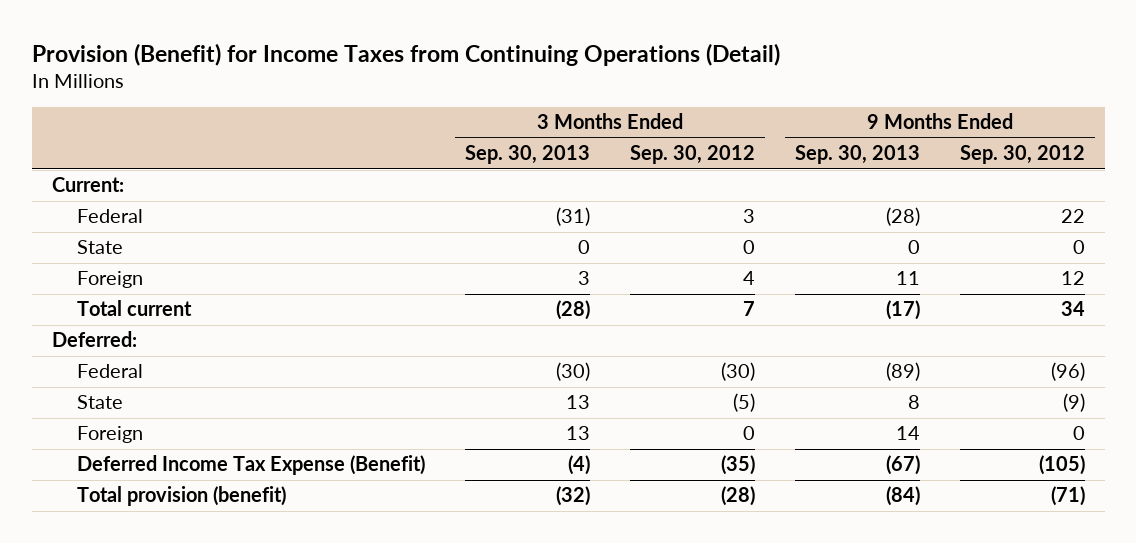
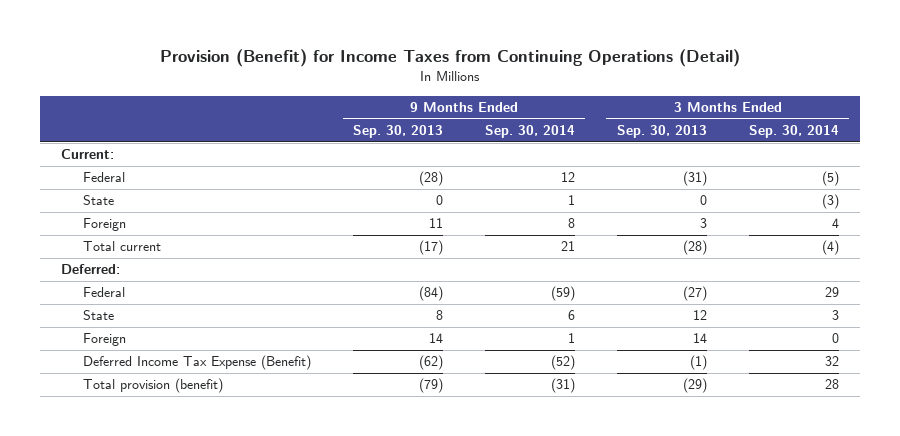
[630,145,756,165] Sep. 30, 2012 -> none
[959,145,1085,165] Sep. 30, 2012 -> none
none -> [484,125,575,139] Sep. 30, 2014
none -> [748,125,839,139] Sep. 30, 2014
[556,362,591,382] (30) -> [682,286,707,302] (27)
[885,362,920,382] (89) -> [418,286,443,302] (84)
[566,395,591,410] 13 -> [692,310,707,321] 12
[566,426,591,441] 13 -> [692,333,707,344] 14
[568,455,591,476] (4) -> [689,355,707,371] (1)
[885,455,920,476] (67) -> [418,355,443,371] (62)
[556,486,591,507] (32) -> [682,378,707,394] (29)
[885,486,920,507] (84) -> [418,378,443,394] (79)

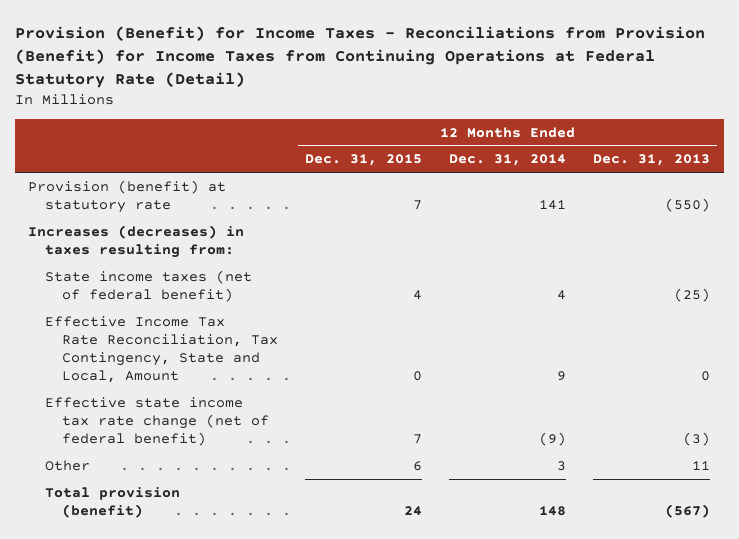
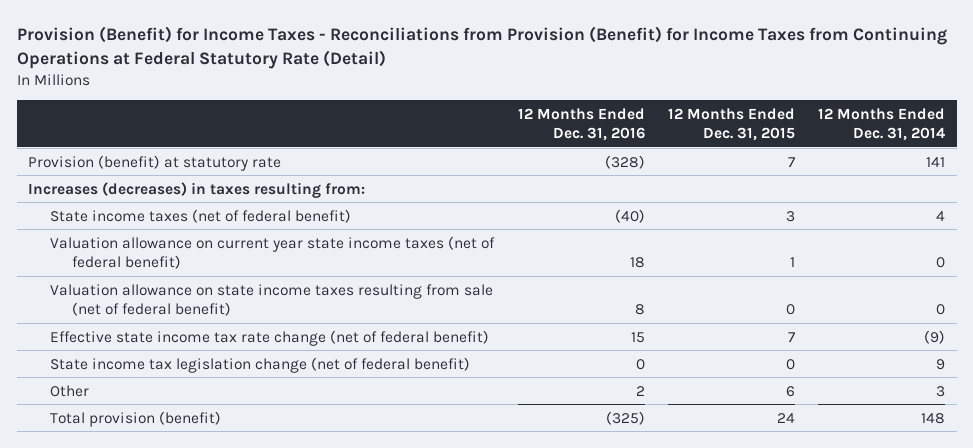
[593,154,711,167] Dec. 31, 2013 -> none
none -> [517,107,645,141] 12 Months Ended Dec. 31, 2016
[45,315,278,383] Effective Income Tax Rate Reconciliation, Tax Contingency, State and Local, Amount -> none
[413,289,423,300] 4 -> [785,210,795,222] 3
none -> [50,235,496,269] Valuation allowance on current year state income taxes (net of federal benefit)
none -> [50,283,494,316] Valuation allowance on state income taxes resulting from sale (net of federal benefit)
none -> [50,356,471,373] State income tax legislation change (net of federal benefit)

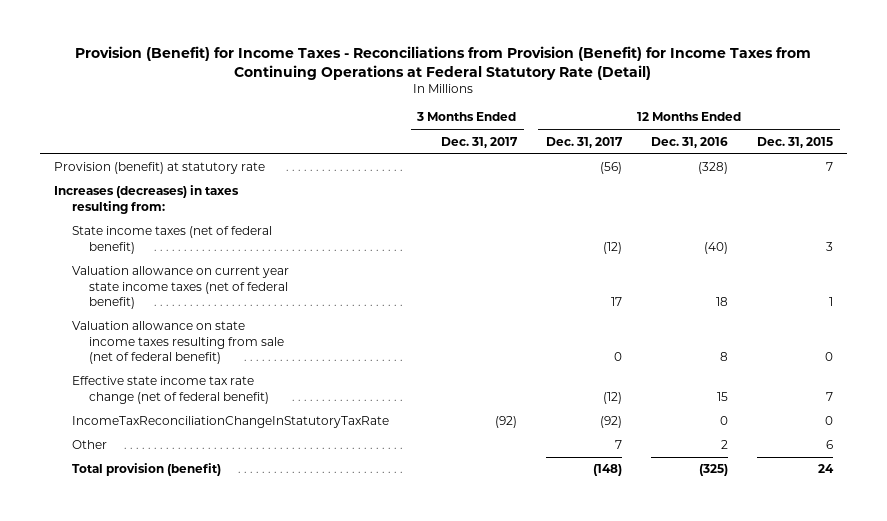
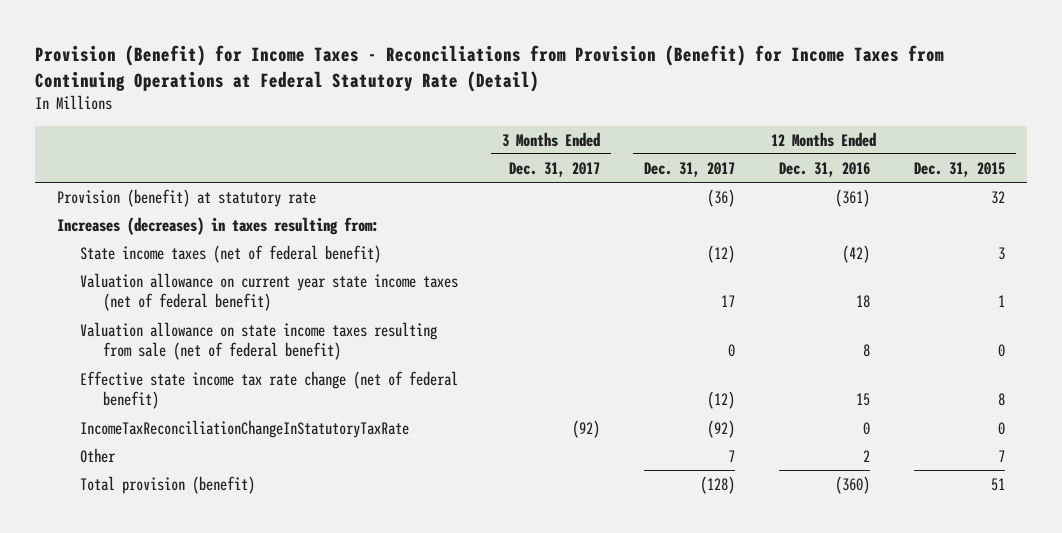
[599,162,622,175] (56) -> [706,188,735,207] (36)
[697,162,728,175] (328) -> [834,188,870,207] (361)
[825,162,833,172] 7 -> [990,190,1005,204] 32
[703,241,728,254] (40) -> [841,244,870,263] (42)
[825,391,833,401] 7 -> [997,393,1005,407] 8
[825,440,833,450] 6 -> [997,449,1005,462] 7
[592,464,622,477] (148) -> [699,475,735,494] (128)
[698,464,728,477] (325) -> [834,475,870,494] (360)
[817,464,834,474] 24 -> [990,477,1005,491] 51

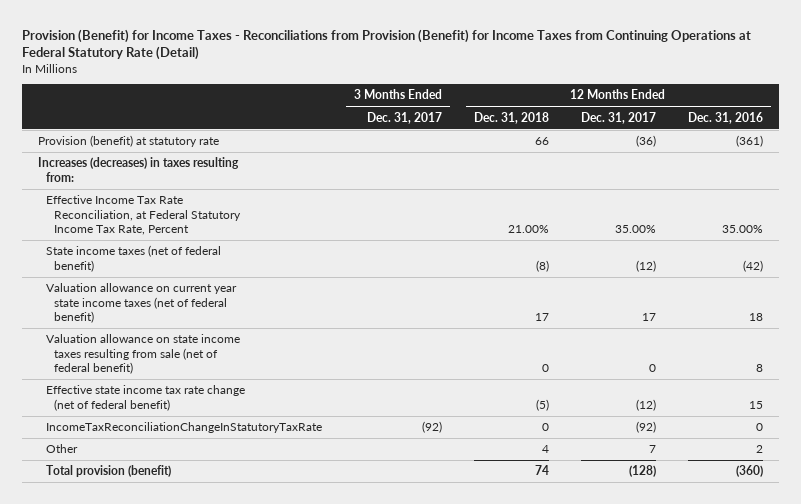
[913,161,1005,177] Dec. 31, 2015 -> none
none -> [474,111,550,124] Dec. 31, 2018
none -> [46,195,242,236] Effective Income Tax Rate Reconciliation, at Federal Statutory Income Tax Rate, Percent

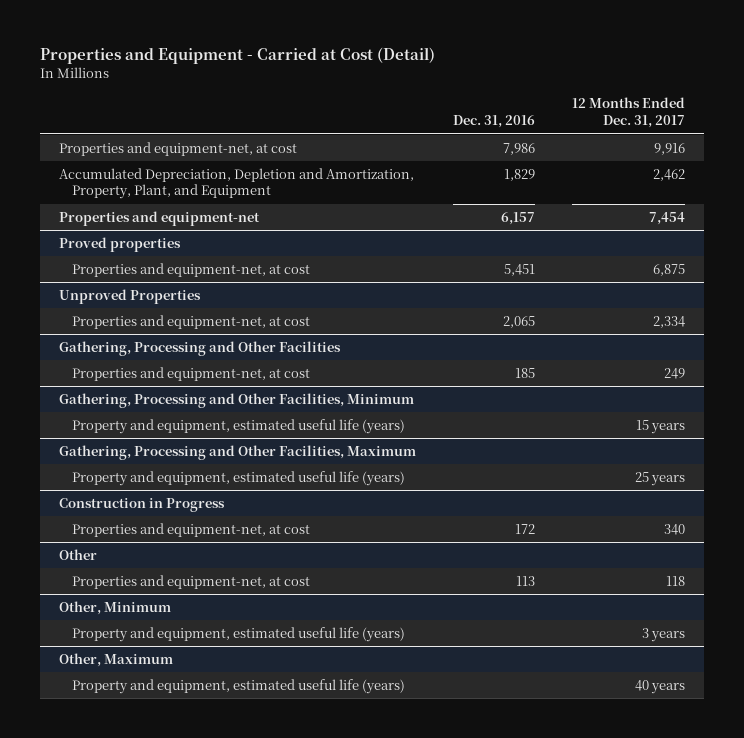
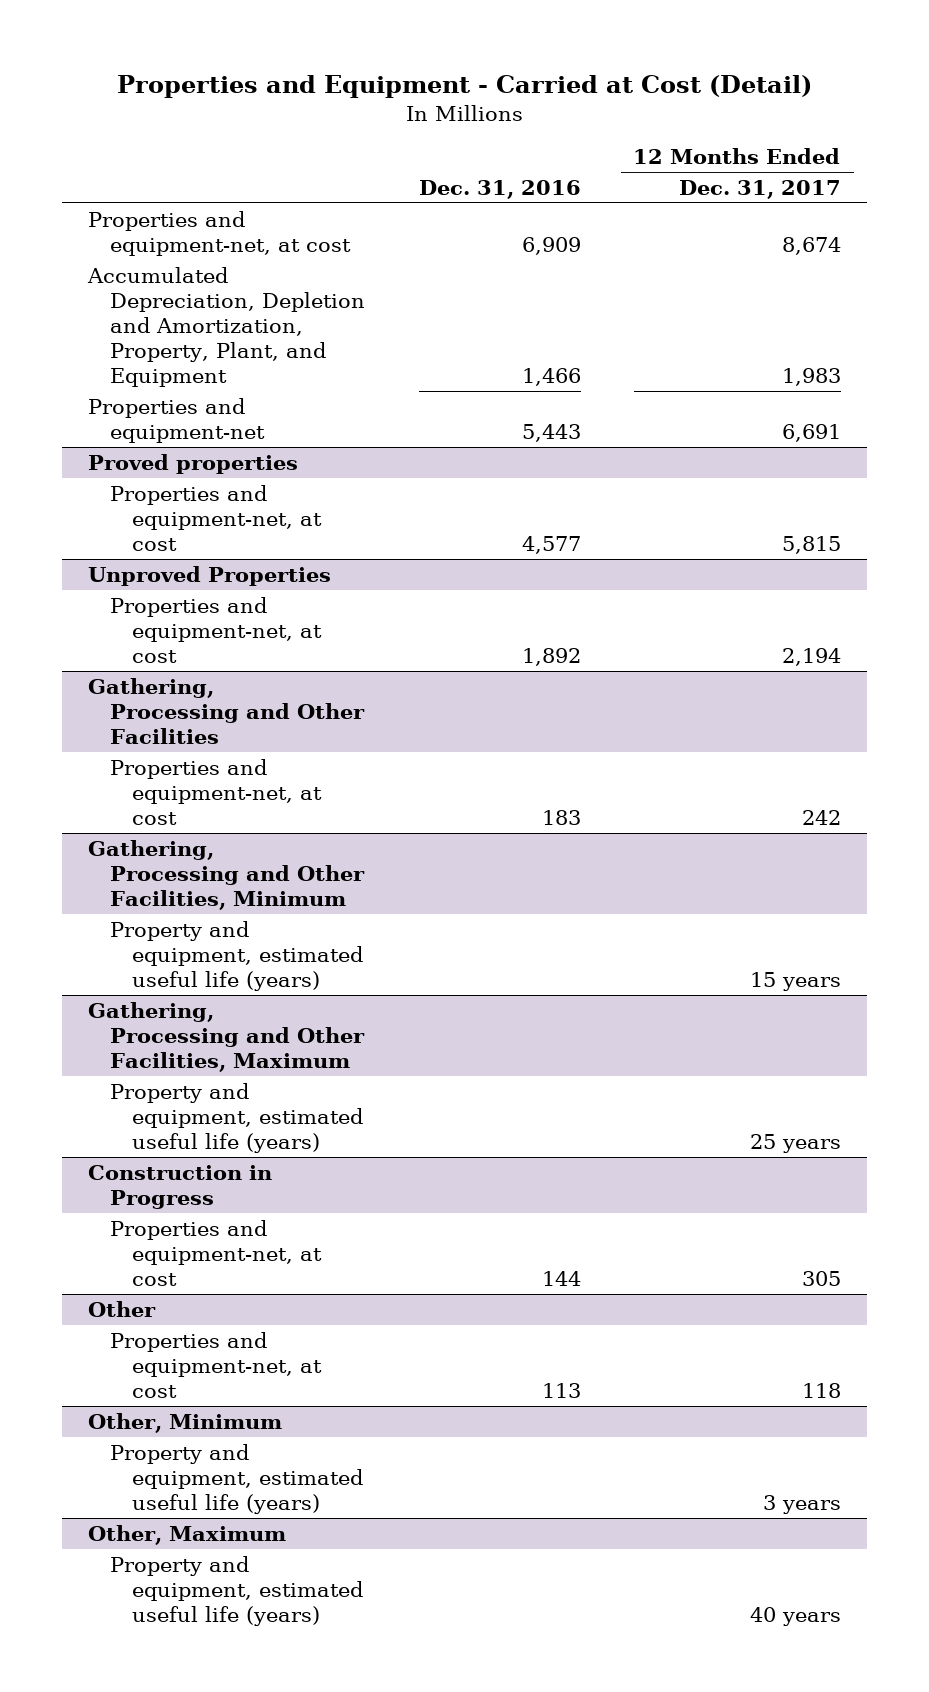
[503,142,536,155] 7,986 -> [521,236,581,255] 6,909
[654,142,686,155] 9,916 -> [781,236,841,255] 8,674
[504,168,536,181] 1,829 -> [521,368,581,387] 1,466
[653,168,686,181] 2,462 -> [781,368,841,387] 1,983
[501,211,536,225] 6,157 -> [521,423,581,442] 5,443
[649,211,686,225] 7,454 -> [781,423,841,442] 6,691
[504,263,536,276] 5,451 -> [521,536,581,555] 4,577
[653,263,686,276] 6,875 -> [781,536,841,555] 5,815
[503,315,536,328] 2,065 -> [521,648,581,667] 1,892
[653,315,686,328] 2,334 -> [781,648,841,667] 2,194
[515,367,536,378] 185 -> [541,810,581,826] 183
[664,367,686,379] 249 -> [801,810,841,826] 242
[515,523,536,534] 172 -> [541,1271,581,1287] 144
[664,523,686,535] 340 -> [801,1271,841,1287] 305

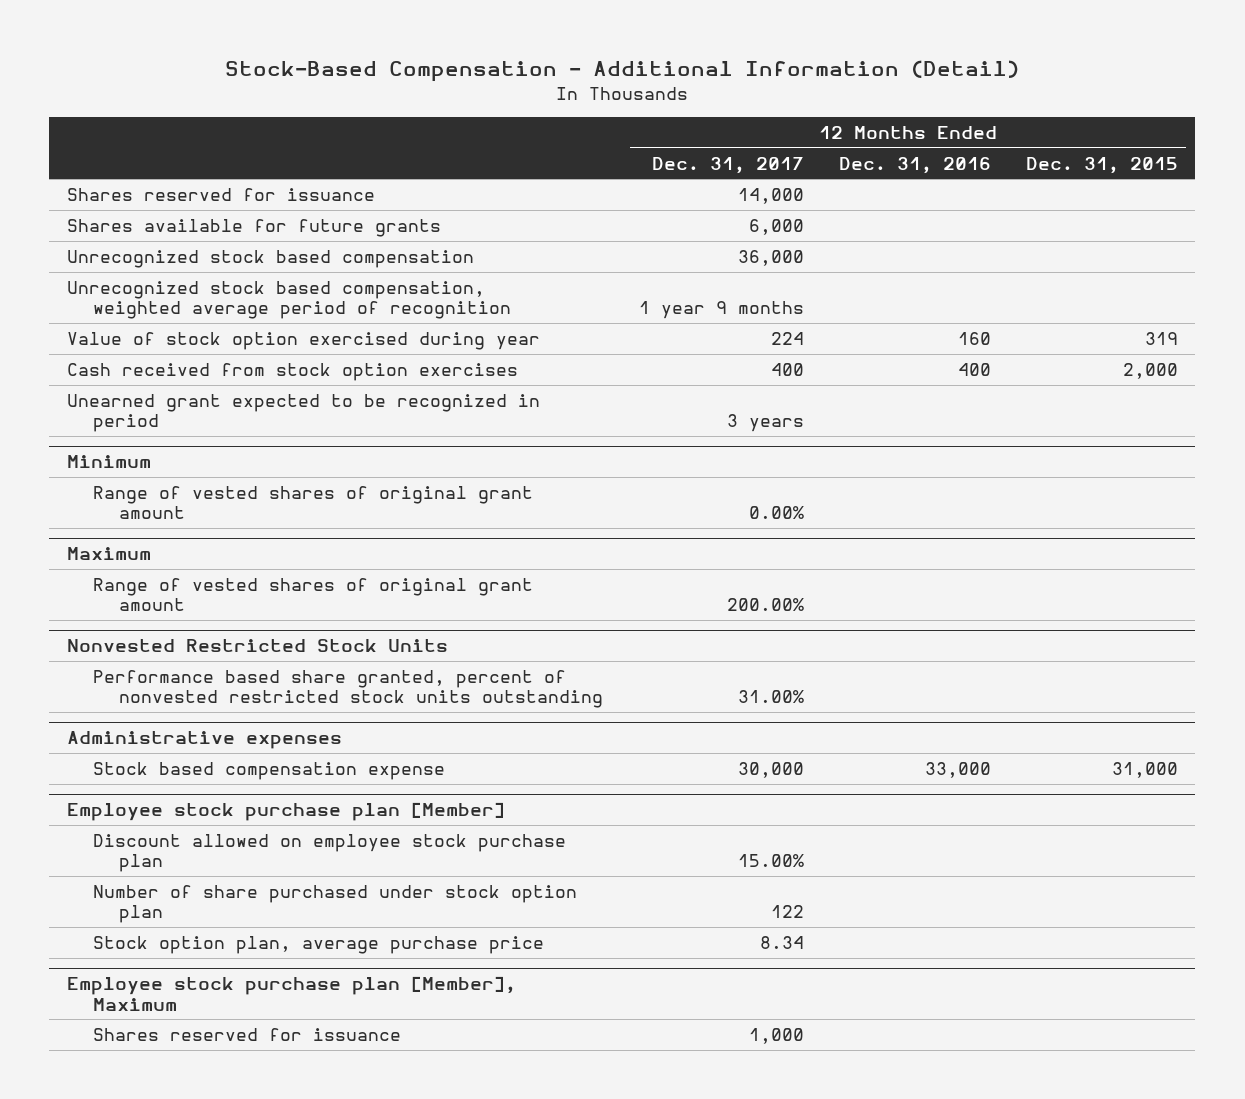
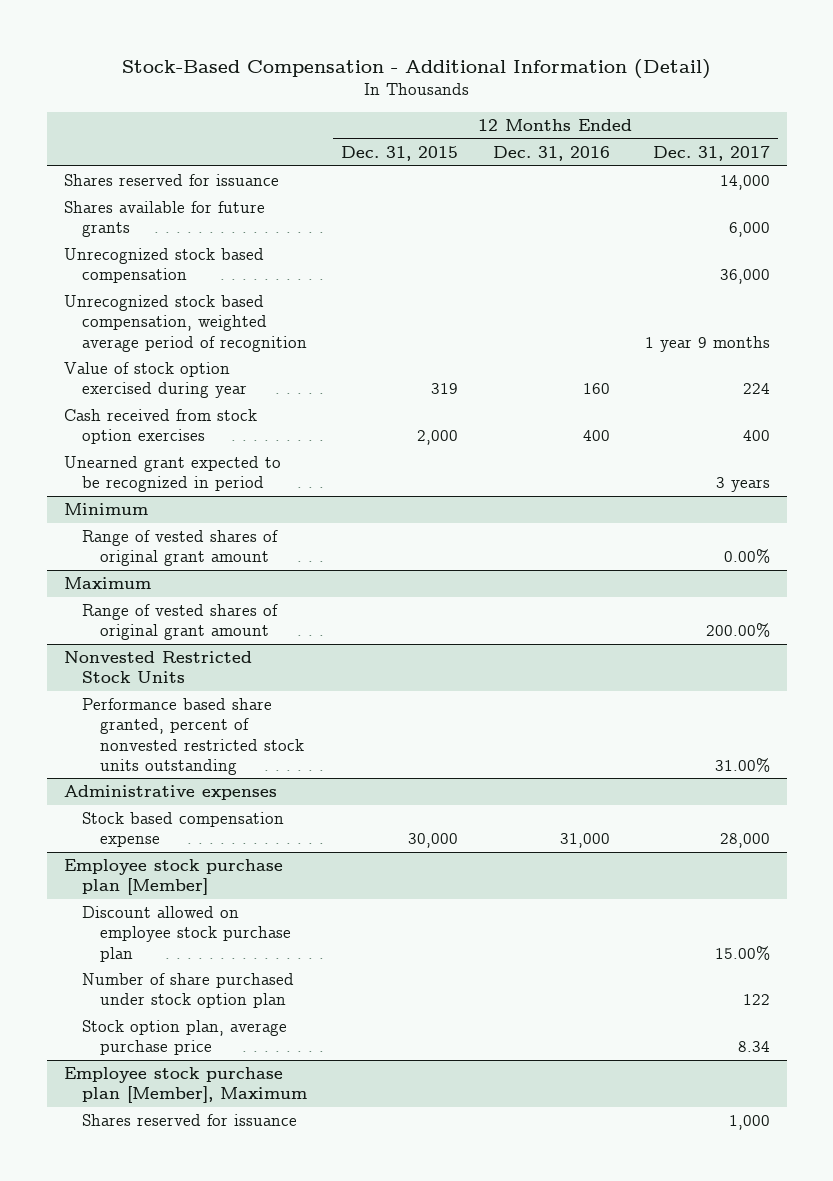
[737,761,804,778] 30,000 -> [719,833,770,849] 28,000
[924,761,991,778] 33,000 -> [559,833,610,849] 31,000
[1111,761,1178,778] 31,000 -> [408,833,459,849] 30,000

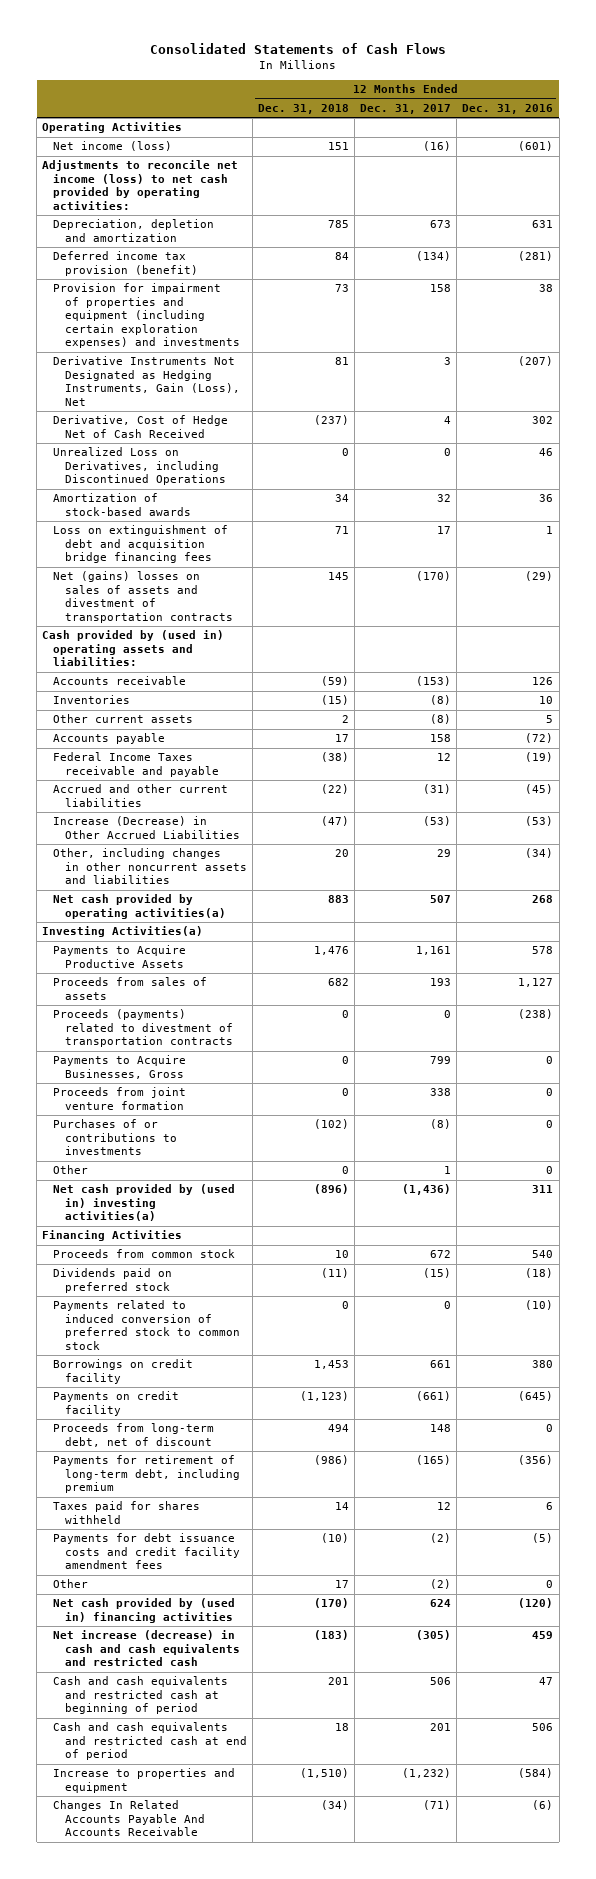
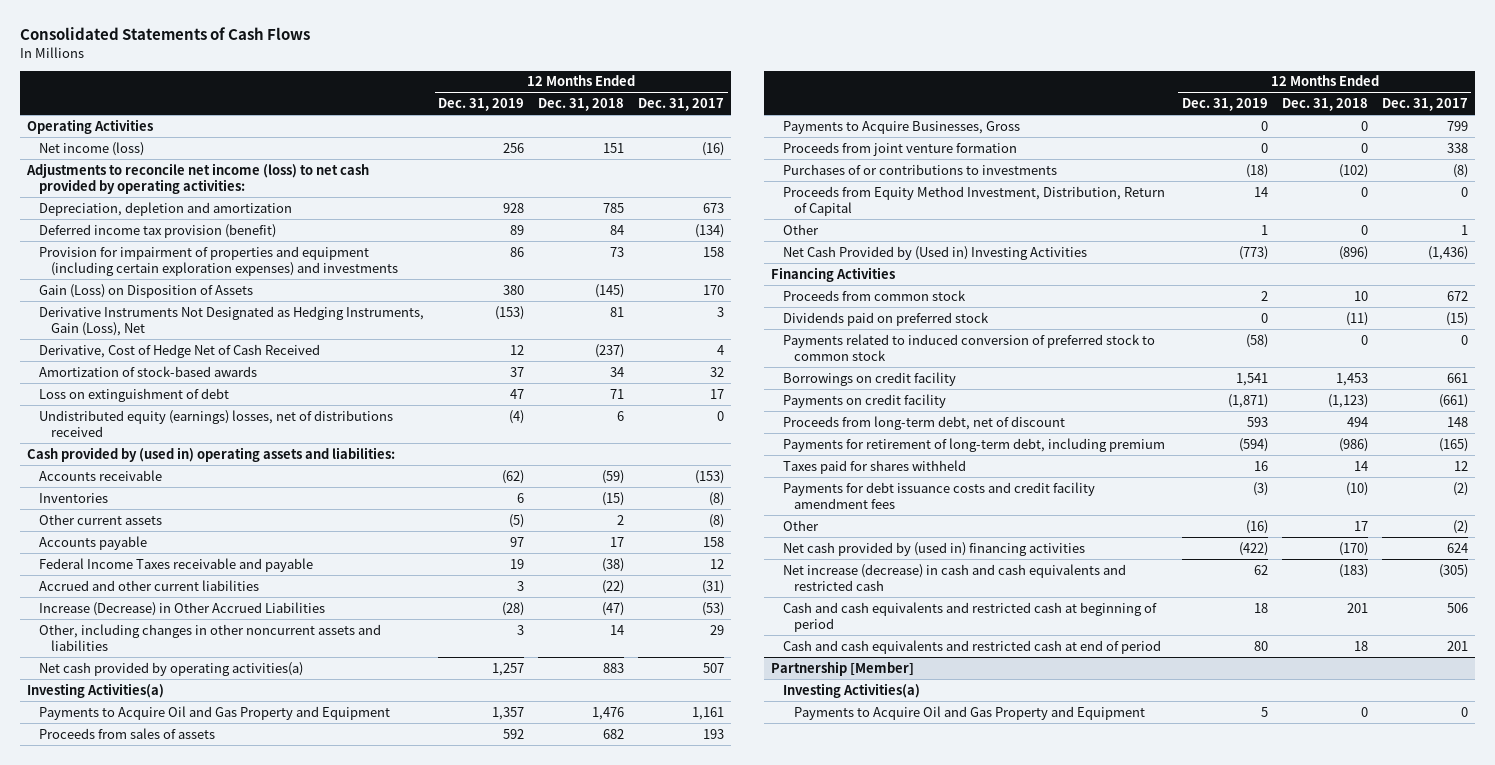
[462,103,554,114] Dec. 31, 2016 -> none
none -> [438,98,525,112] Dec. 31, 2019
none -> [38,283,253,298] Gain (Loss) on Disposition of Assets
[53,447,226,486] Unrealized Loss on Derivatives, including Discontinued Operations -> none
[53,571,233,623] Net (gains) losses on sales of assets and divestment of transportation contracts -> none
[53,525,229,564] Loss on extinguishment of debt and acquisition bridge financing fees -> [38,387,229,402] Loss on extinguishment of debt
none -> [38,409,393,437] Undistributed equity (earnings) losses, net of distributions received
[334,849,349,858] 20 -> [610,624,625,635] 14
[53,945,187,968] Payments to Acquire Productive Assets -> [38,705,390,720] Payments to Acquire Oil and Gas Property and Equipment
[53,1009,233,1048] Proceeds (payments) related to divestment of transportation contracts -> none
none -> [782,185,1165,216] Proceeds from Equity Method Investment, Distribution, Return of Capital
[53,1184,236,1222] Net cash provided by (used in) investing activities(a) -> [782,245,1087,260] Net Cash Provided by (Used in) Investing Activities
[53,1768,236,1793] Increase to properties and equipment -> none
[53,1800,205,1837] Changes In Related Accounts Payable And Accounts Receivable -> none
none -> [770,660,914,676] Partnership [Member]
none -> [782,682,920,698] Investing Activities(a)
none -> [794,705,1146,720] Payments to Acquire Oil and Gas Property and Equipment

